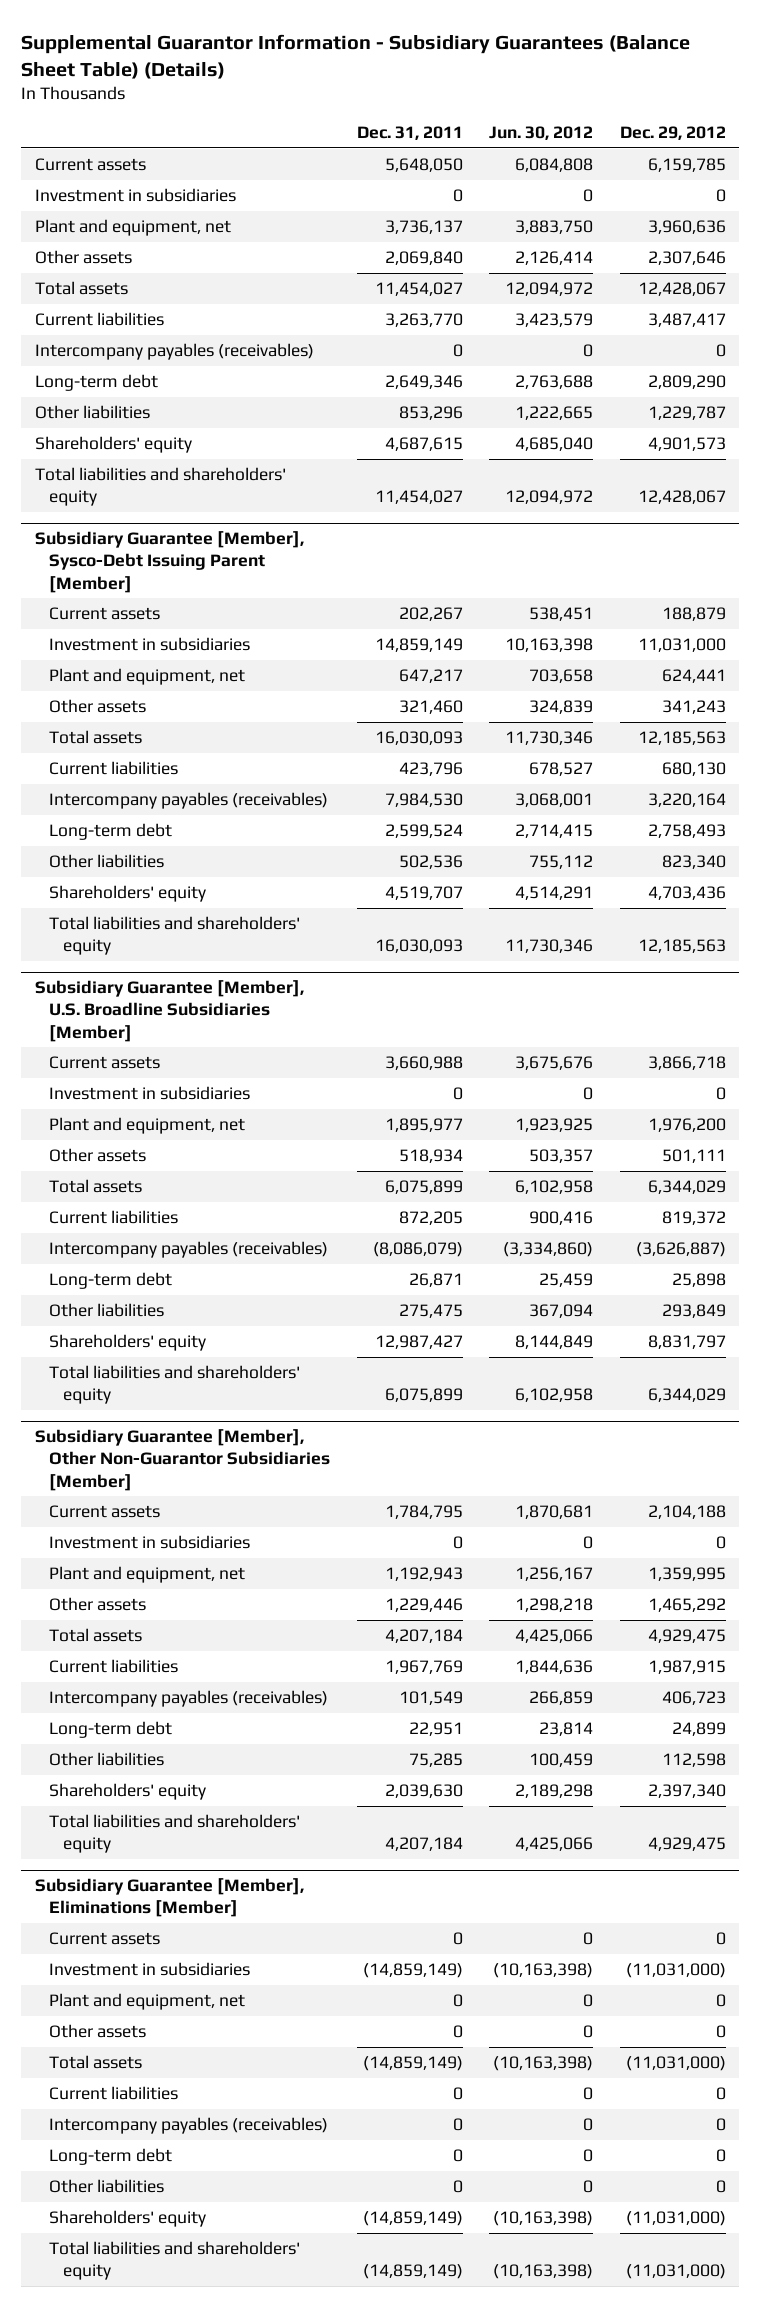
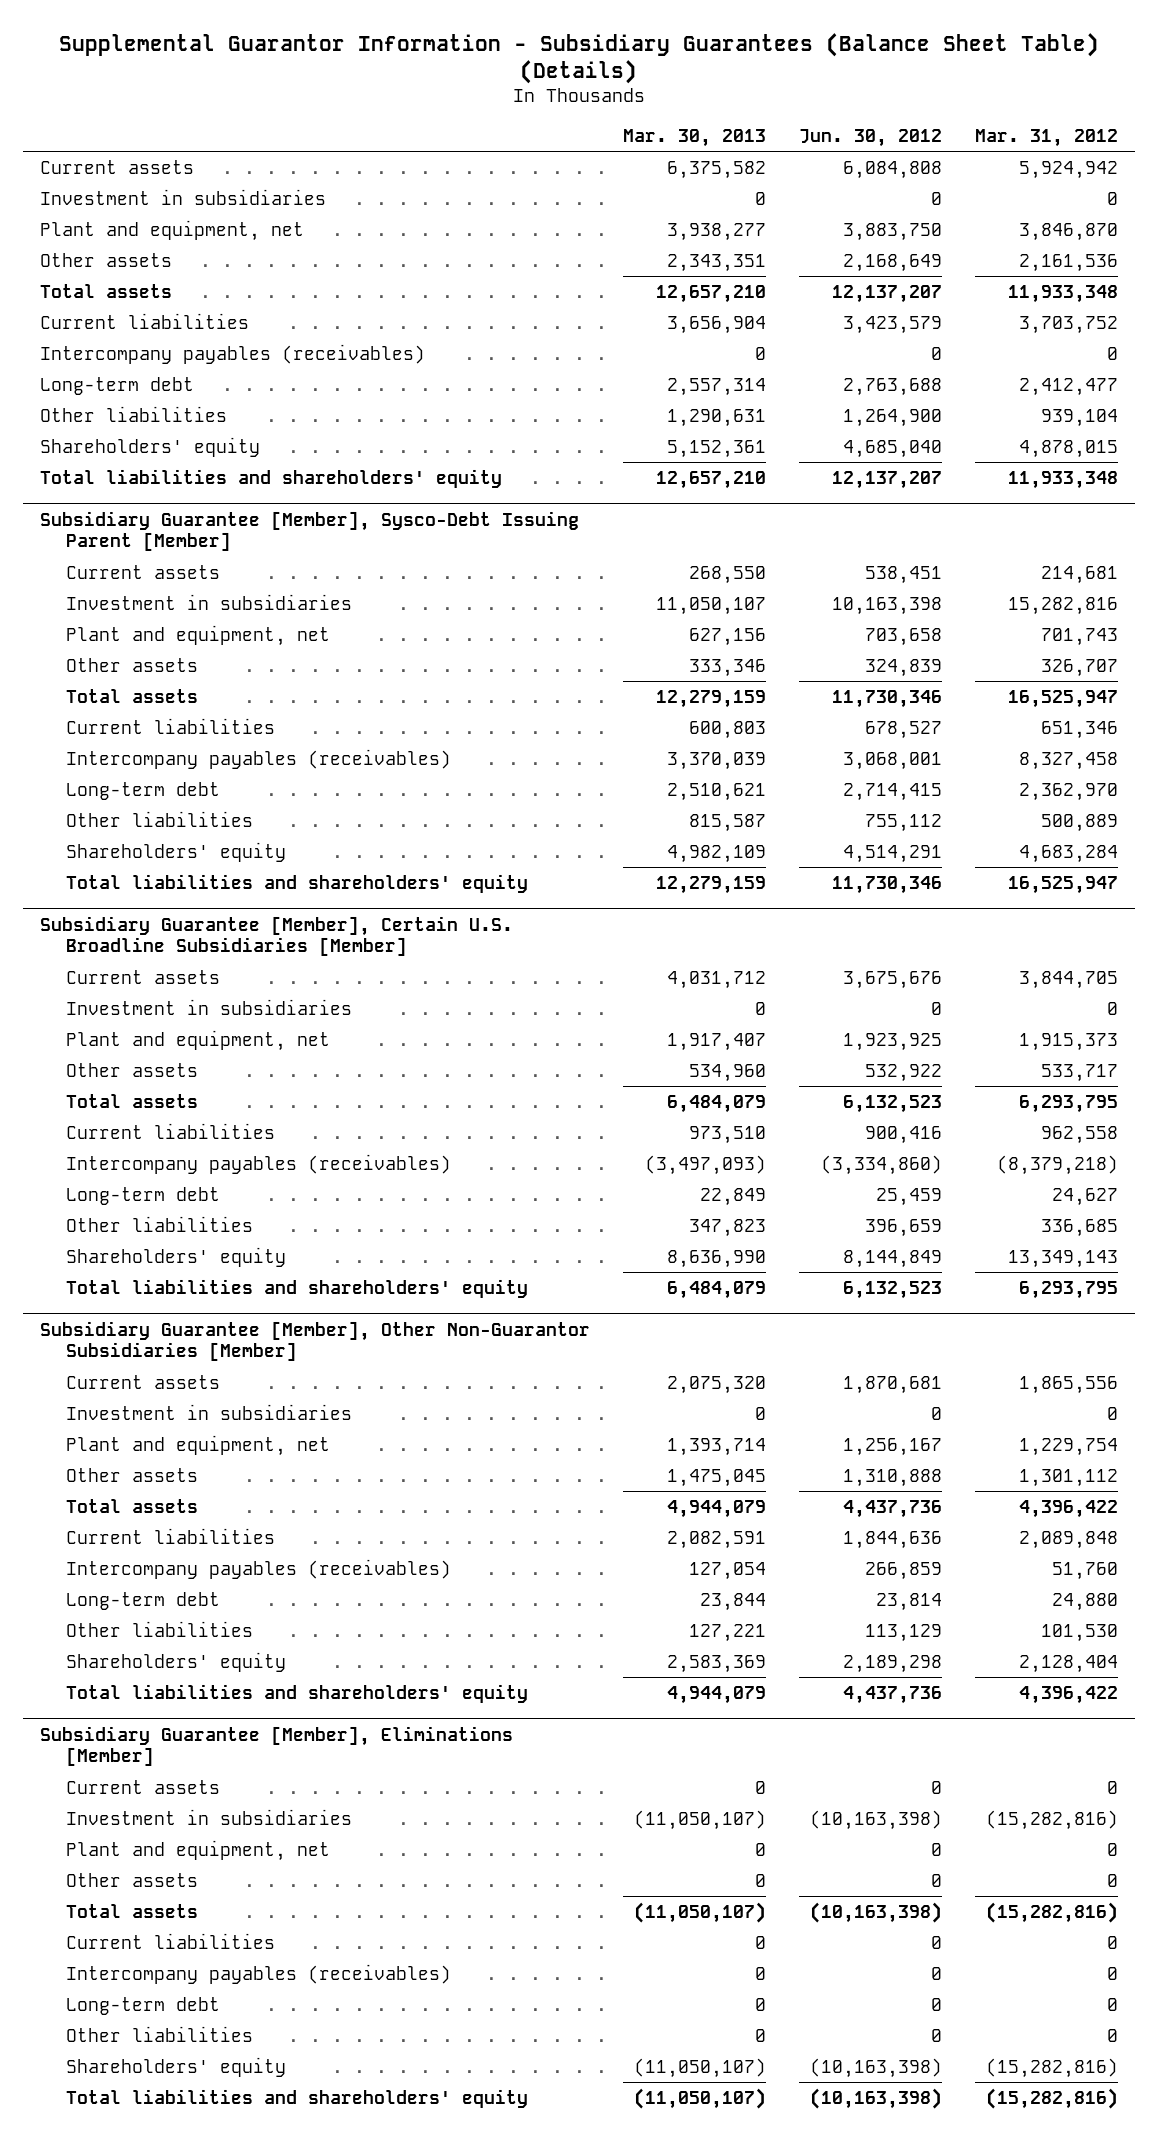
[356,125,463,140] Dec. 31, 2011 -> none
[619,125,726,140] Dec. 29, 2012 -> none
none -> [623,128,767,147] Mar. 30, 2013
none -> [975,128,1119,147] Mar. 31, 2012
[515,250,594,265] 2,126,414 -> [843,253,943,272] 2,168,649
[505,281,594,296] 12,094,972 -> [832,284,943,303] 12,137,207
[515,405,594,420] 1,222,665 -> [843,408,943,427] 1,264,900
[505,490,594,505] 12,094,972 -> [832,470,943,489] 12,137,207
[34,980,304,1042] Subsidiary Guarantee [Member], U.S. Broadline Subsidiaries [Member] -> [39,915,513,957] Subsidiary Guarantee [Member], Certain U.S. Broadline Subsidiaries [Member]
[529,1148,594,1163] 503,357 -> [865,1063,943,1082] 532,922
[515,1179,594,1194] 6,102,958 -> [843,1094,943,1113] 6,132,523
[529,1303,594,1318] 367,094 -> [865,1218,943,1237] 396,659
[515,1388,594,1403] 6,102,958 -> [843,1280,943,1299] 6,132,523
[515,1597,594,1612] 1,298,218 -> [843,1468,943,1487] 1,310,888
[515,1628,594,1643] 4,425,066 -> [843,1499,943,1518] 4,437,736
[529,1752,594,1767] 100,459 -> [865,1623,943,1642] 113,129
[515,1837,594,1852] 4,425,066 -> [843,1685,943,1704] 4,437,736

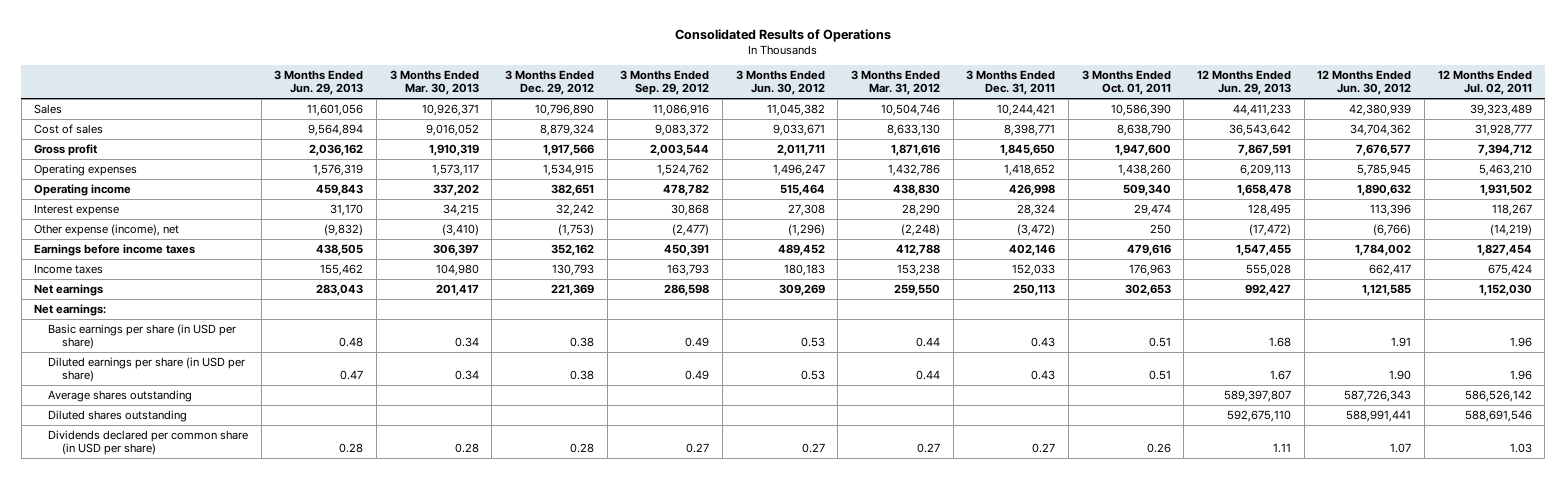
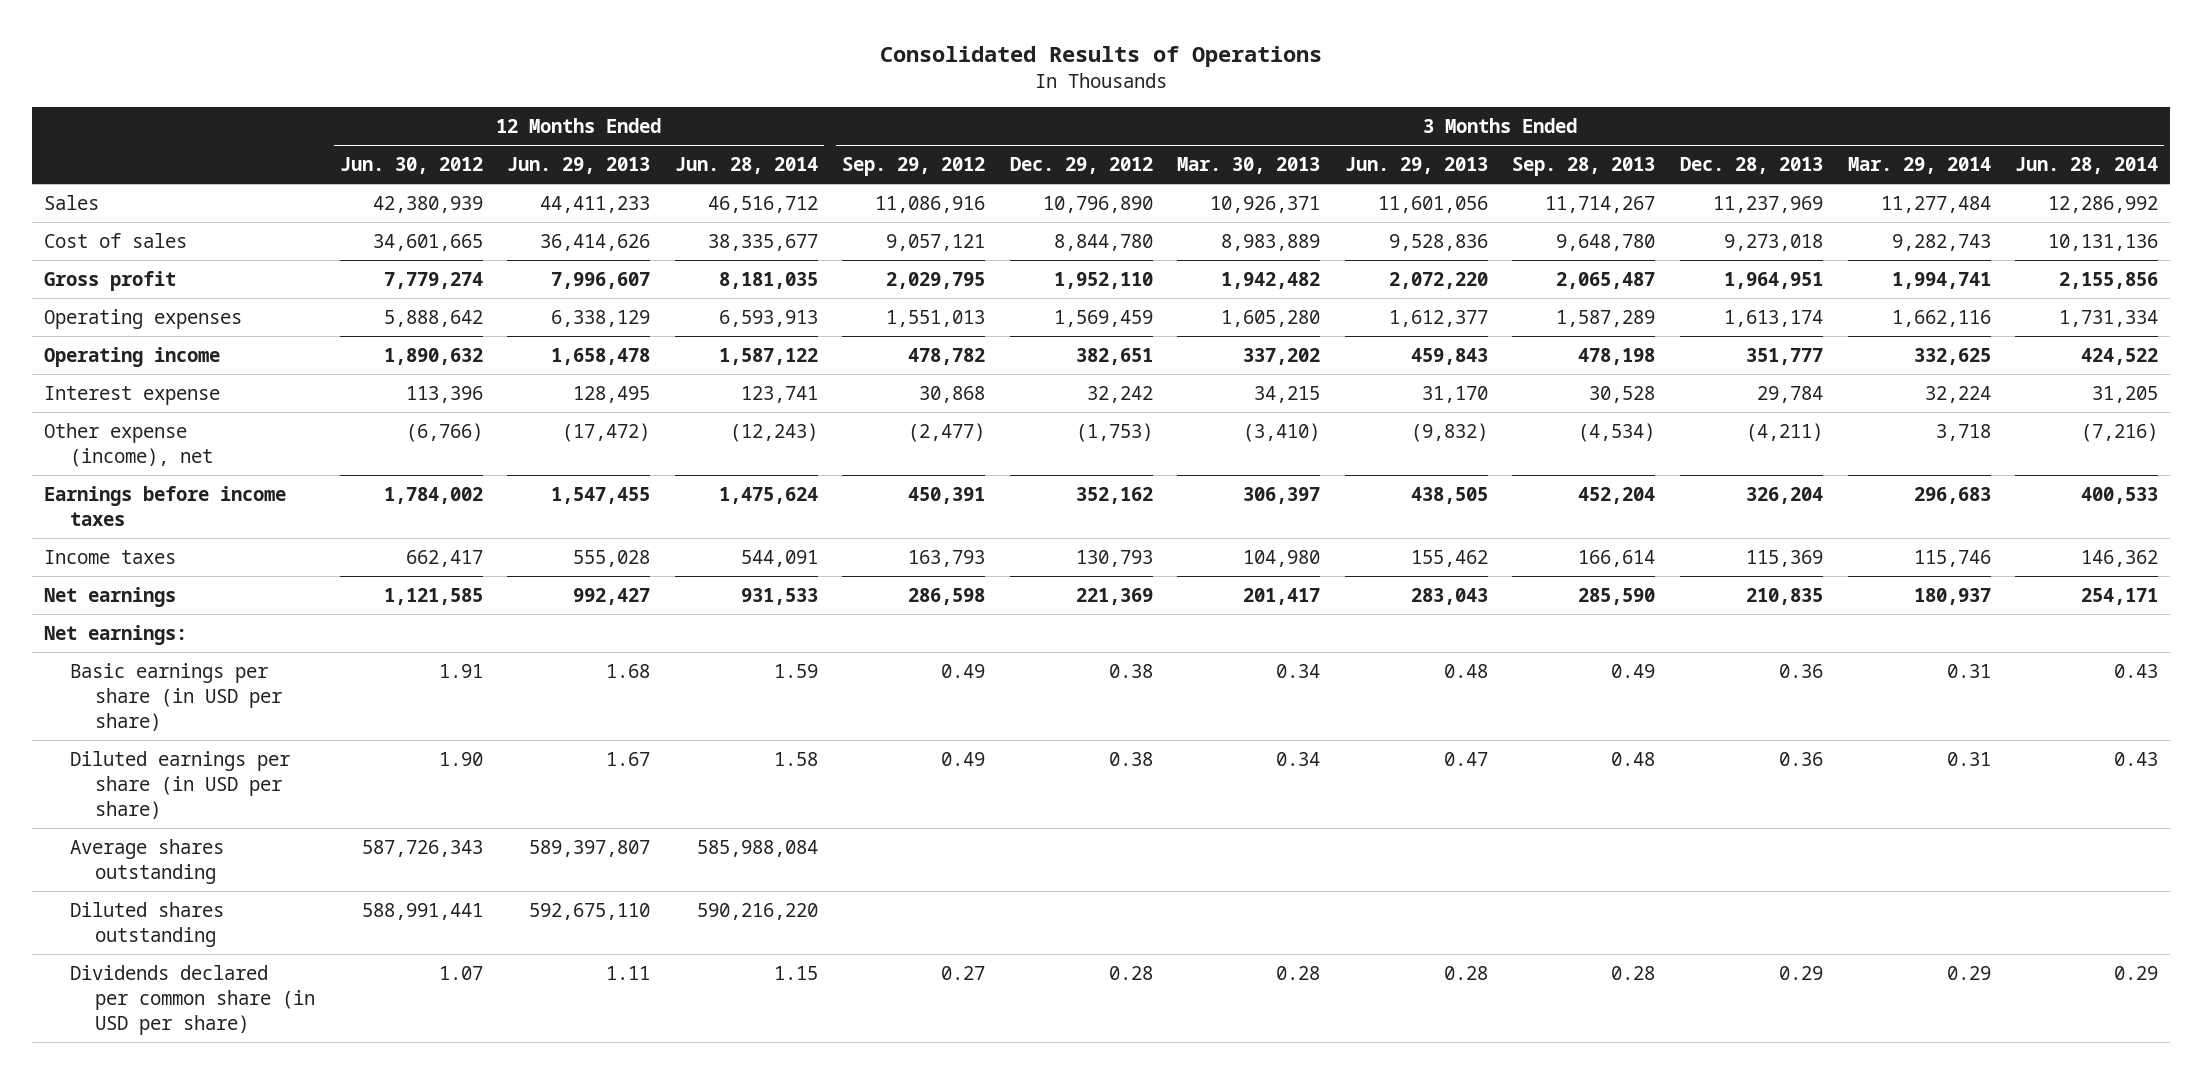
[735,70,825,96] 3 Months Ended Jun. 30, 2012 -> none
[851,70,941,96] 3 Months Ended Mar. 31, 2012 -> none
[966,70,1056,96] 3 Months Ended Dec. 31, 2011 -> none
[1081,70,1171,96] 3 Months Ended Oct. 01, 2011 -> none
[1437,70,1532,96] 12 Months Ended Jul. 02, 2011 -> none
none -> [674,157,818,175] Jun. 28, 2014
none -> [1512,157,1656,177] Sep. 28, 2013
none -> [1679,157,1823,175] Dec. 28, 2013
none -> [1847,157,1991,175] Mar. 29, 2014
none -> [2015,157,2159,175] Jun. 28, 2014
[308,124,364,137] 9,564,894 -> [1388,234,1488,252] 9,528,836
[425,124,479,137] 9,016,052 -> [1221,234,1321,252] 8,983,889
[539,124,594,137] 8,879,324 -> [1053,234,1153,252] 8,844,780
[655,124,710,137] 9,083,372 -> [886,234,986,252] 9,057,121
[1229,124,1292,137] 36,543,642 -> [540,234,651,252] 36,414,626
[1350,124,1412,137] 34,704,362 -> [372,234,483,252] 34,601,665
[309,144,364,157] 2,036,162 -> [1388,272,1488,290] 2,072,220
[428,144,479,157] 1,910,319 -> [1221,272,1321,290] 1,942,482
[542,144,594,157] 1,917,566 -> [1053,272,1153,290] 1,952,110
[650,144,710,157] 2,003,544 -> [886,272,986,290] 2,029,795
[1238,144,1292,157] 7,867,591 -> [551,272,651,290] 7,996,607
[1356,144,1412,157] 7,676,577 -> [383,272,483,290] 7,779,274
[313,164,364,177] 1,576,319 -> [1388,310,1488,328] 1,612,377
[431,164,479,177] 1,573,117 -> [1221,310,1321,328] 1,605,280
[542,164,594,177] 1,534,915 -> [1053,310,1153,328] 1,569,459
[657,164,710,177] 1,524,762 -> [886,310,986,328] 1,551,013
[1240,164,1292,177] 6,209,113 -> [551,310,651,328] 6,338,129
[1357,164,1412,177] 5,785,945 -> [383,310,483,328] 5,888,642

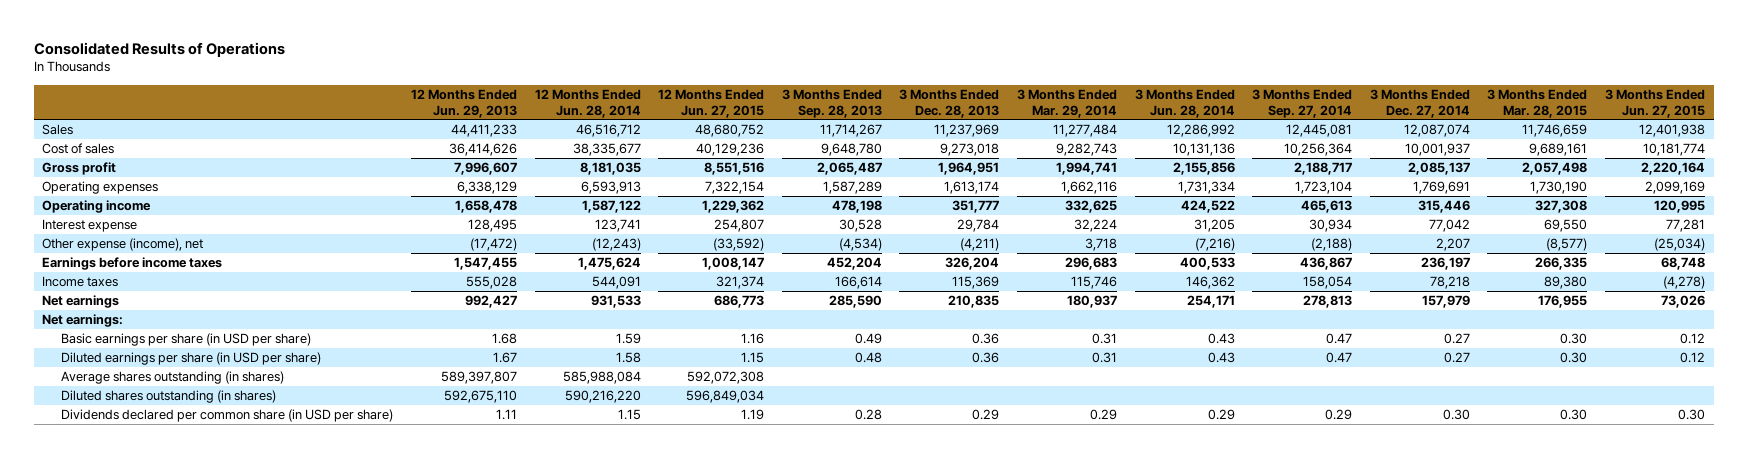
[339,157,483,175] Jun. 30, 2012 -> none
[842,157,986,177] Sep. 29, 2012 -> none
[1009,157,1153,175] Dec. 29, 2012 -> none
[1177,157,1321,175] Mar. 30, 2013 -> none
[1344,157,1488,175] Jun. 29, 2013 -> none
none -> [658,88,765,118] 12 Months Ended Jun. 27, 2015
none -> [1252,88,1353,118] 3 Months Ended Sep. 27, 2014
none -> [1369,88,1470,118] 3 Months Ended Dec. 27, 2014
none -> [1487,88,1588,118] 3 Months Ended Mar. 28, 2015
none -> [1605,88,1706,118] 3 Months Ended Jun. 27, 2015
[69,839,224,884] Average shares outstanding -> [61,371,285,385] Average shares outstanding (in shares)
[69,902,224,947] Diluted shares outstanding -> [61,390,277,404] Diluted shares outstanding (in shares)

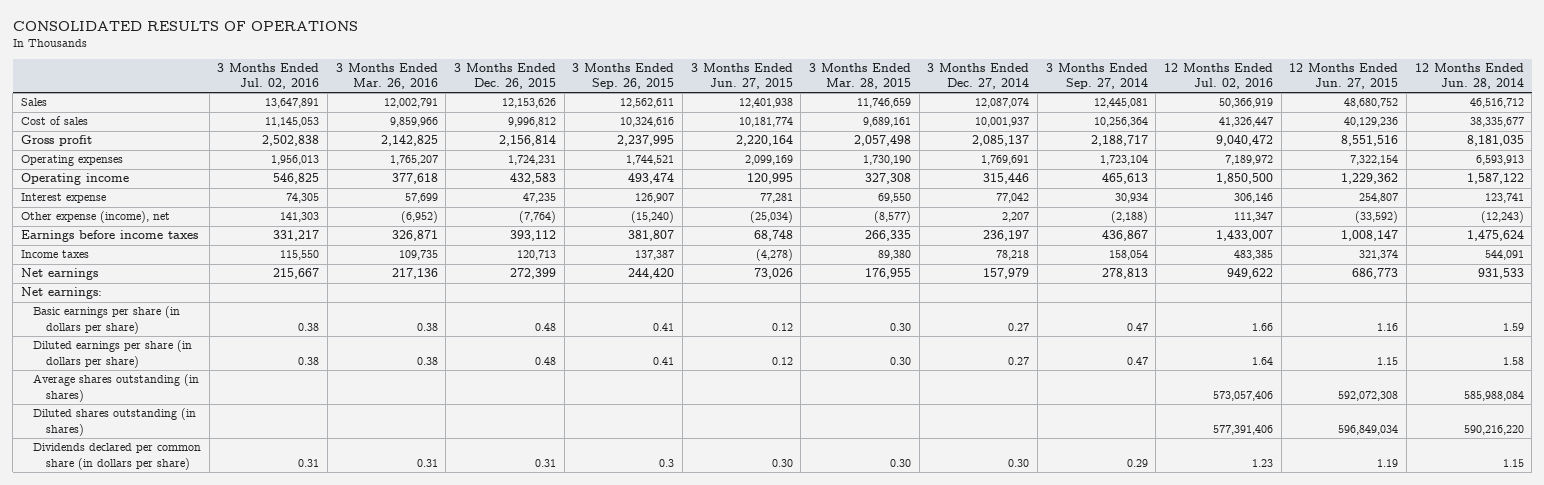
[33,41,285,57] Consolidated Results of Operations -> [12,20,358,31] CONSOLIDATED RESULTS OF OPERATIONS
[410,88,517,118] 12 Months Ended Jun. 29, 2013 -> none
[781,88,882,118] 3 Months Ended Sep. 28, 2013 -> none
[899,88,1000,118] 3 Months Ended Dec. 28, 2013 -> none
[1016,88,1117,118] 3 Months Ended Mar. 29, 2014 -> none
[1134,88,1235,118] 3 Months Ended Jun. 28, 2014 -> none
none -> [217,63,320,90] 3 Months Ended Jul. 02, 2016
none -> [335,63,438,90] 3 Months Ended Mar. 26, 2016
none -> [454,63,557,90] 3 Months Ended Dec. 26, 2015
none -> [572,63,675,90] 3 Months Ended Sep. 26, 2015
none -> [1163,63,1273,90] 12 Months Ended Jul. 02, 2016
[61,333,312,347] Basic earnings per share (in USD per share) -> [33,306,181,334] Basic earnings per share (in dollars per share)
[61,352,322,366] Diluted earnings per share (in USD per share) -> [33,340,193,368] Diluted earnings per share (in dollars per share)
[61,409,394,423] Dividends declared per common share (in USD per share) -> [33,443,202,470] Dividends declared per common share (in dollars per share)

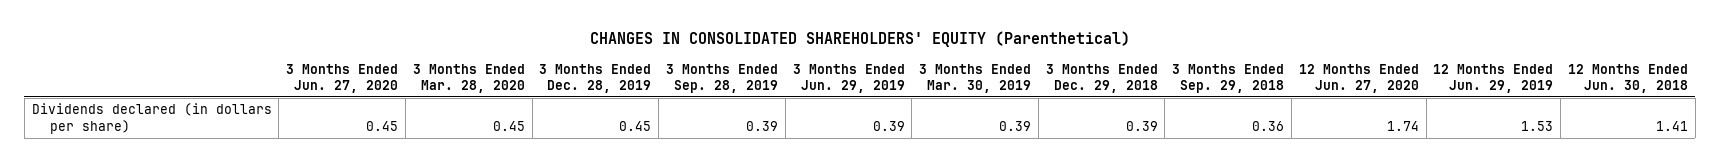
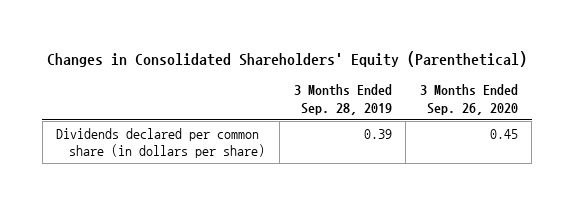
[589,31,1130,48] CHANGES IN CONSOLIDATED SHAREHOLDERS' EQUITY (Parenthetical) -> [46,50,527,67] Changes in Consolidated Shareholders' Equity (Parenthetical)
[286,63,399,93] 3 Months Ended Jun. 27, 2020 -> none
[412,63,525,93] 3 Months Ended Mar. 28, 2020 -> none
[539,63,652,93] 3 Months Ended Dec. 28, 2019 -> none
[792,63,905,93] 3 Months Ended Jun. 29, 2019 -> none
[919,63,1032,93] 3 Months Ended Mar. 30, 2019 -> none
[1045,63,1158,93] 3 Months Ended Dec. 29, 2018 -> none
[1172,63,1285,93] 3 Months Ended Sep. 29, 2018 -> none
[1298,63,1419,93] 12 Months Ended Jun. 27, 2020 -> none
[1433,63,1554,93] 12 Months Ended Jun. 29, 2019 -> none
[1568,63,1689,93] 12 Months Ended Jun. 30, 2018 -> none
none -> [419,84,518,115] 3 Months Ended Sep. 26, 2020
[31,103,272,134] Dividends declared (in dollars per share) -> [56,127,266,159] Dividends declared per common share (in dollars per share)

